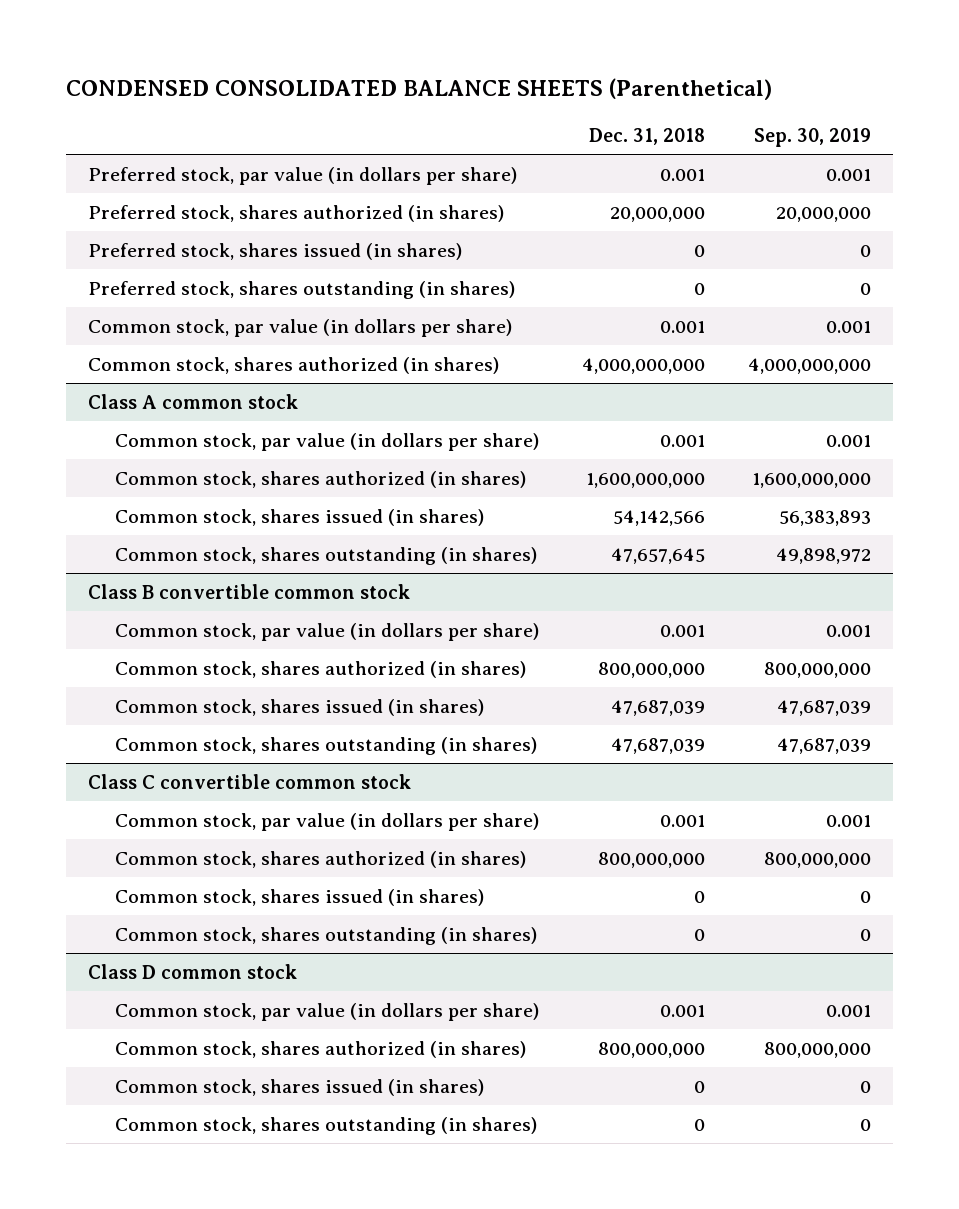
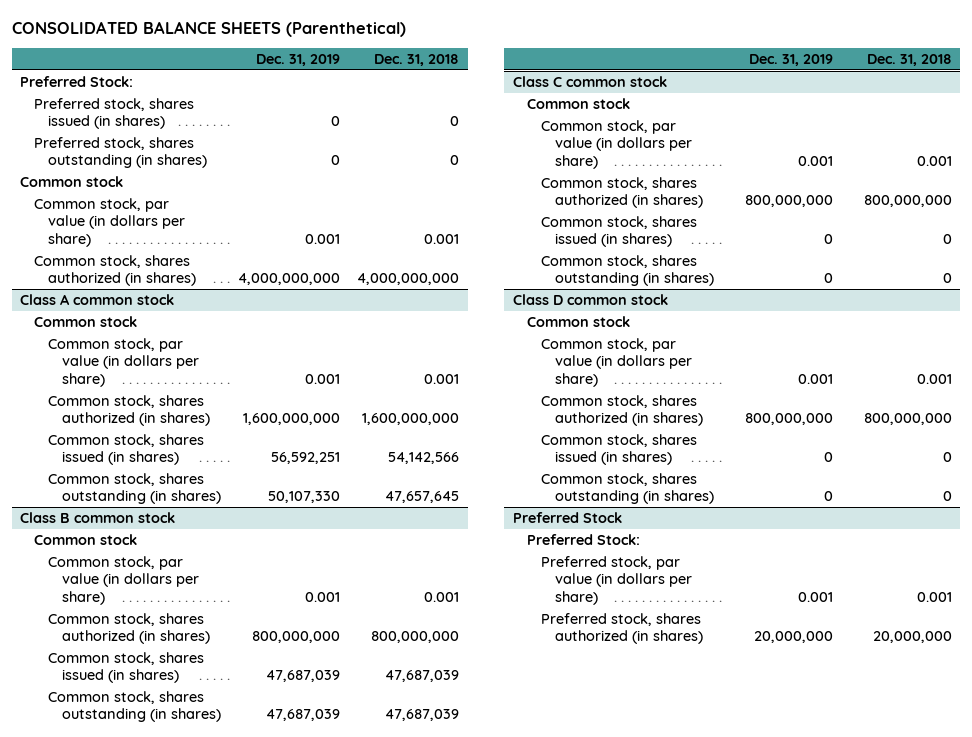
[65,78,772,101] CONDENSED CONSOLIDATED BALANCE SHEETS (Parenthetical) -> [11,20,406,37] CONSOLIDATED BALANCE SHEETS (Parenthetical)
[754,127,872,147] Sep. 30, 2019 -> none
none -> [256,54,341,67] Dec. 31, 2019
[87,166,517,185] Preferred stock, par value (in dollars per share) -> none
[87,204,504,222] Preferred stock, shares authorized (in shares) -> none
none -> [20,75,134,87] Preferred Stock:
none -> [20,175,124,187] Common stock
none -> [34,315,138,327] Common stock
[87,583,410,599] Class B convertible common stock -> [20,511,176,523] Class B common stock
none -> [34,533,138,545] Common stock
[87,773,411,789] Class C convertible common stock -> [512,75,667,87] Class C common stock
none -> [526,97,630,109] Common stock
none -> [526,315,630,327] Common stock
none -> [512,511,622,523] Preferred Stock
none -> [526,533,640,545] Preferred Stock:
none -> [540,555,692,605] Preferred stock, par value (in dollars per share)
none -> [540,612,703,645] Preferred stock, shares authorized (in shares)

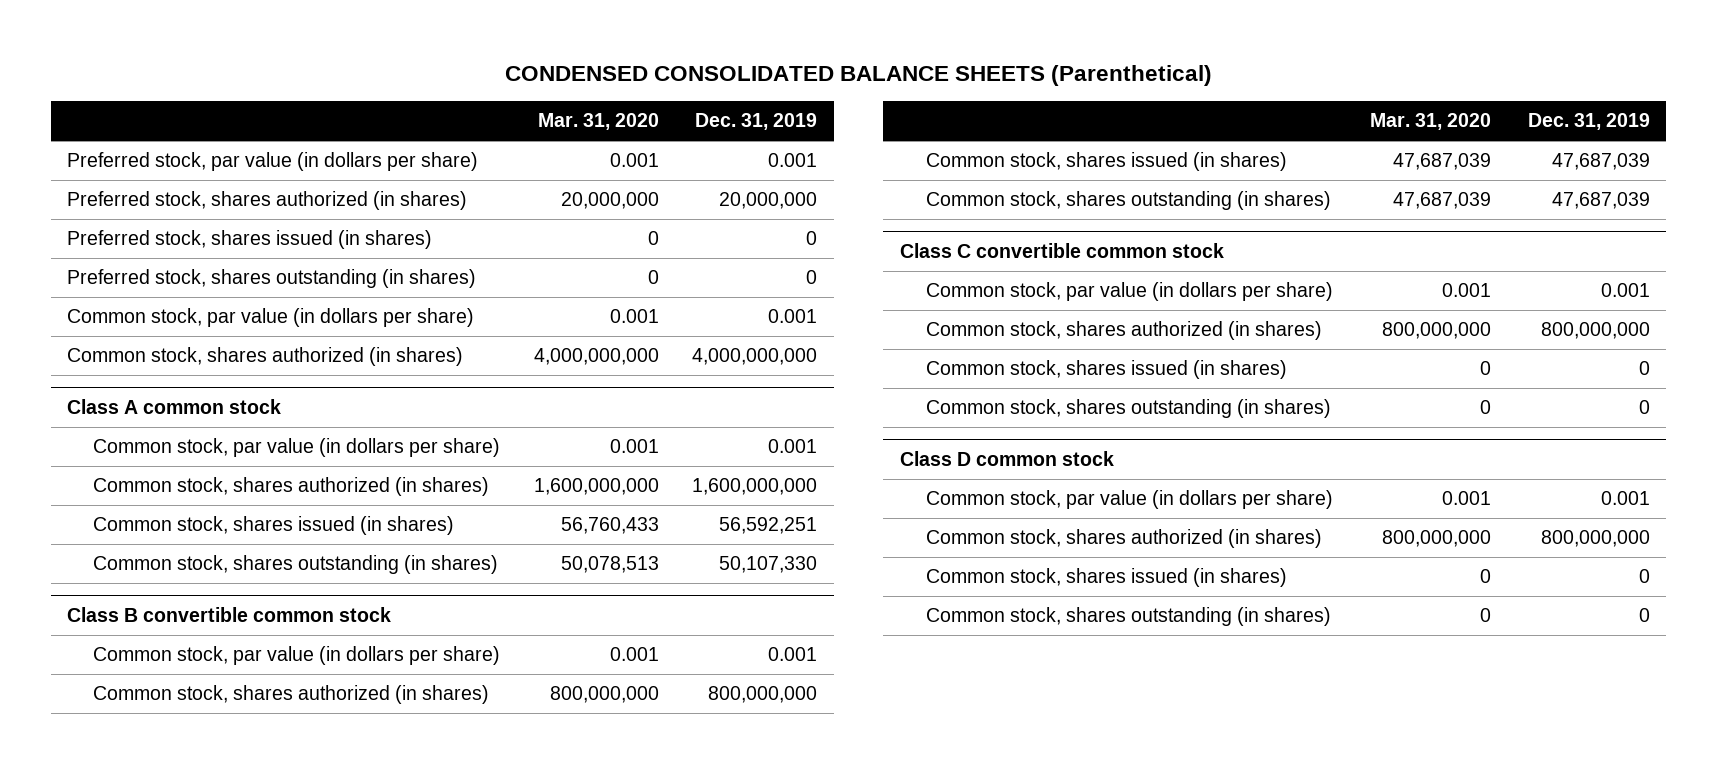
[11,20,406,37] CONSOLIDATED BALANCE SHEETS (Parenthetical) -> [504,65,1212,87] CONDENSED CONSOLIDATED BALANCE SHEETS (Parenthetical)
[374,54,460,67] Dec. 31, 2018 -> none
none -> [537,113,659,131] Mar. 31, 2020
[20,75,134,87] Preferred Stock: -> none
none -> [67,152,479,172] Preferred stock, par value (in dollars per share)
none -> [67,191,468,211] Preferred stock, shares authorized (in shares)
[20,175,124,187] Common stock -> none
[34,315,138,327] Common stock -> none
[34,533,138,545] Common stock -> none
[20,511,176,523] Class B common stock -> [67,606,392,622] Class B convertible common stock
[526,97,630,109] Common stock -> none
[512,75,667,87] Class C common stock -> [899,242,1224,258] Class C convertible common stock
[526,315,630,327] Common stock -> none
[512,511,622,523] Preferred Stock -> none
[526,533,640,545] Preferred Stock: -> none
[540,555,692,605] Preferred stock, par value (in dollars per share) -> none
[540,612,703,645] Preferred stock, shares authorized (in shares) -> none

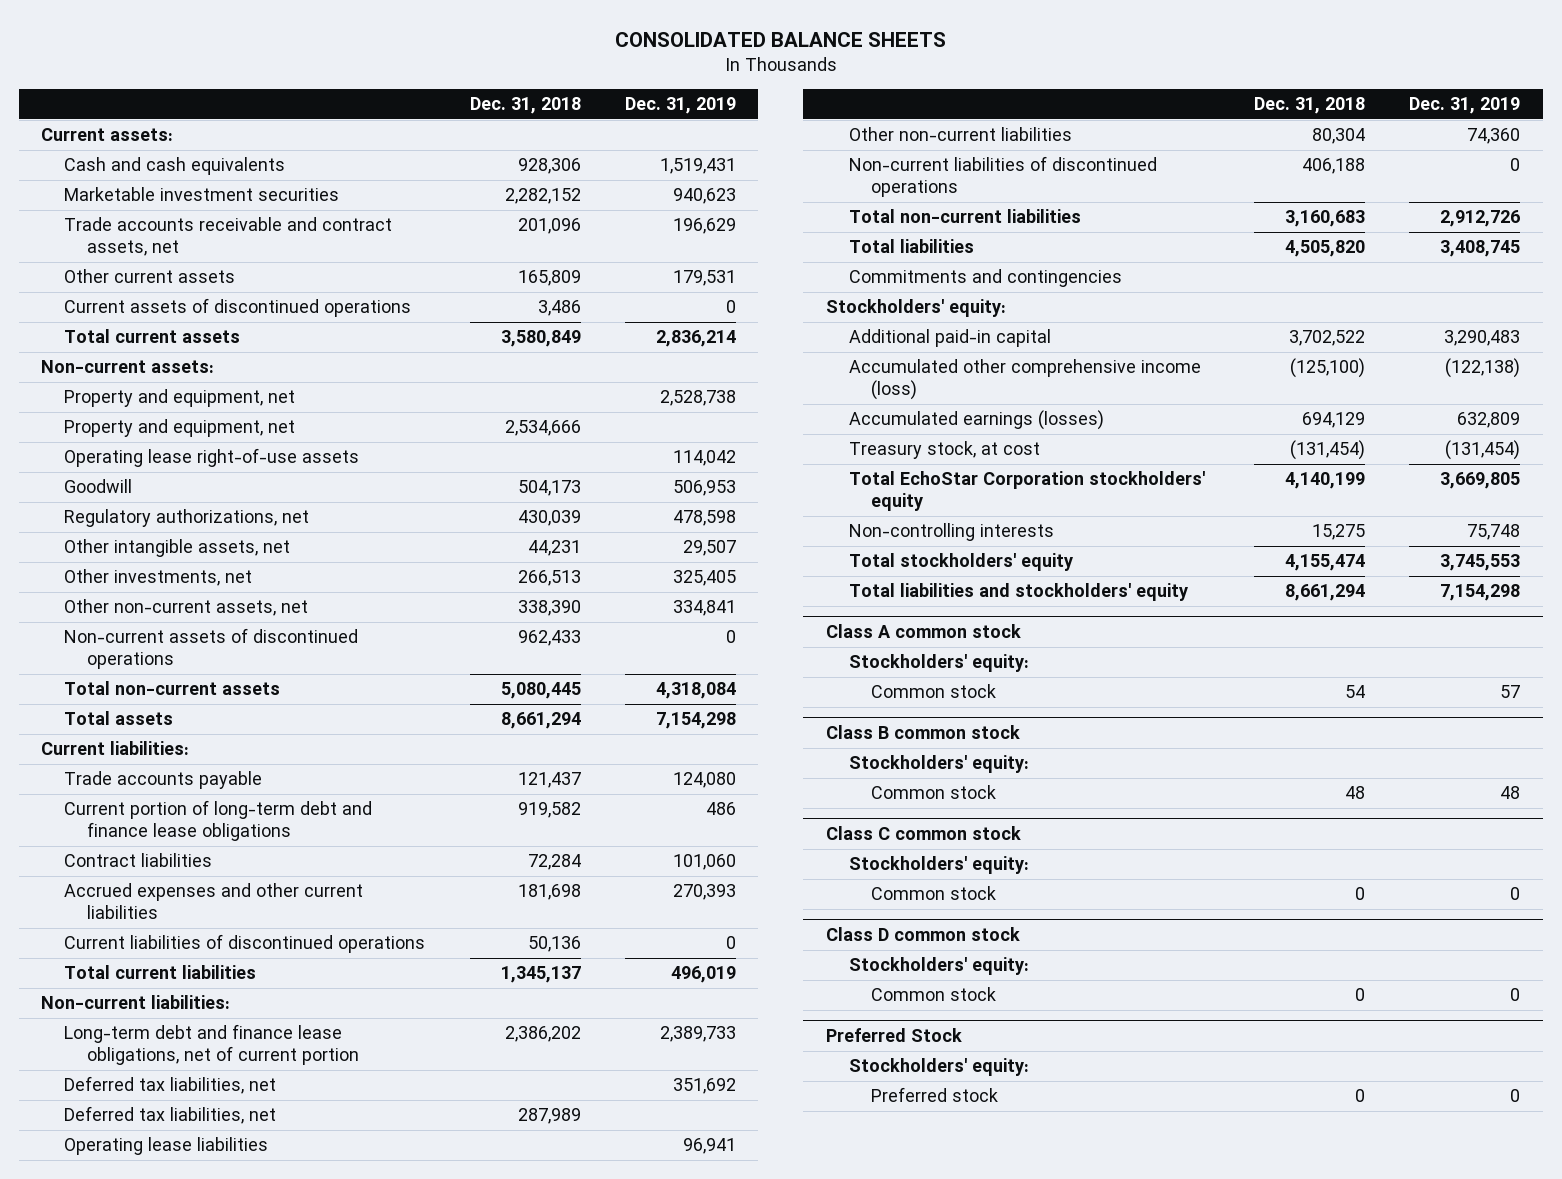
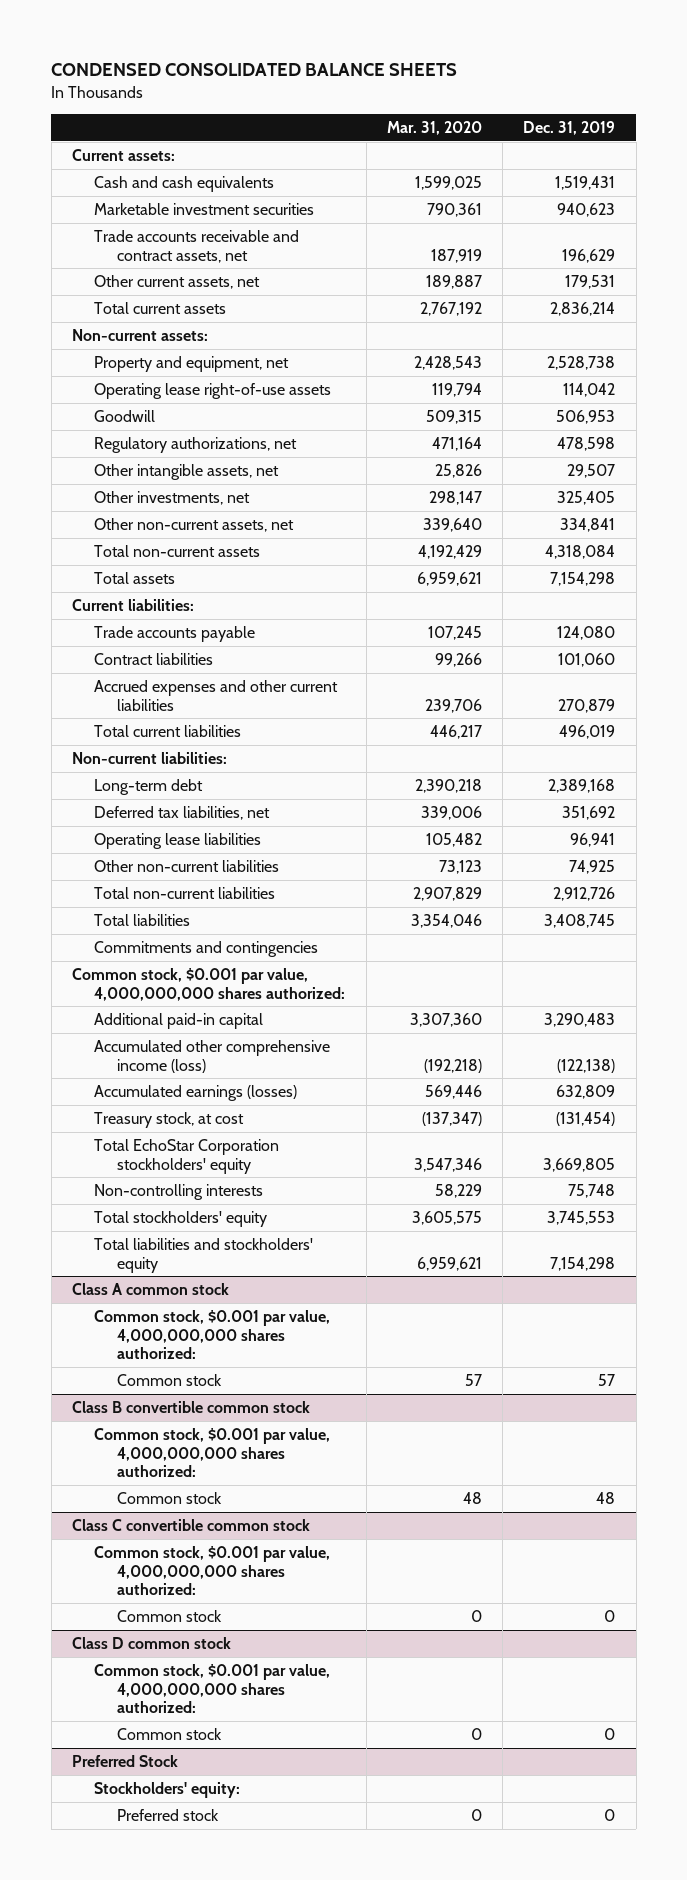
[614,31,946,47] CONSOLIDATED BALANCE SHEETS -> [51,63,458,77] CONDENSED CONSOLIDATED BALANCE SHEETS
[469,97,581,115] Dec. 31, 2018 -> none
none -> [386,120,482,135] Mar. 31, 2020
[64,298,412,318] Current assets of discontinued operations -> none
[64,269,236,284] Other current assets -> [94,275,261,290] Other current assets, net
[64,419,296,438] Property and equipment, net -> none
[64,628,359,670] Non-current assets of discontinued operations -> none
[64,800,373,842] Current portion of long-term debt and finance lease obligations -> none
[64,934,426,954] Current liabilities of discontinued operations -> none
[673,884,737,901] 270,393 -> [558,698,616,713] 270,879
[64,1024,360,1066] Long-term debt and finance lease obligations, net of current portion -> none
none -> [94,779,204,796] Long-term debt
[64,1106,277,1125] Deferred tax liabilities, net -> none
[848,156,1157,198] Non-current liabilities of discontinued operations -> none
[1467,128,1521,145] 74,360 -> [569,860,616,875] 74,925
[825,299,1006,318] Stockholders' equity: -> none
none -> [71,968,346,1001] Common stock, $0.001 par value, 4,000,000,000 shares authorized:
[848,654,1029,673] Stockholders' equity: -> none
none -> [94,1310,331,1360] Common stock, $0.001 par value, 4,000,000,000 shares authorized:
[848,755,1029,774] Stockholders' equity: -> none
[825,725,1020,740] Class B common stock -> [71,1401,310,1414] Class B convertible common stock
none -> [94,1428,331,1478] Common stock, $0.001 par value, 4,000,000,000 shares authorized:
[848,856,1029,875] Stockholders' equity: -> none
[825,826,1021,841] Class C common stock -> [71,1519,310,1532] Class C convertible common stock
none -> [94,1546,331,1596] Common stock, $0.001 par value, 4,000,000,000 shares authorized:
[848,957,1029,976] Stockholders' equity: -> none
none -> [94,1664,331,1714] Common stock, $0.001 par value, 4,000,000,000 shares authorized:

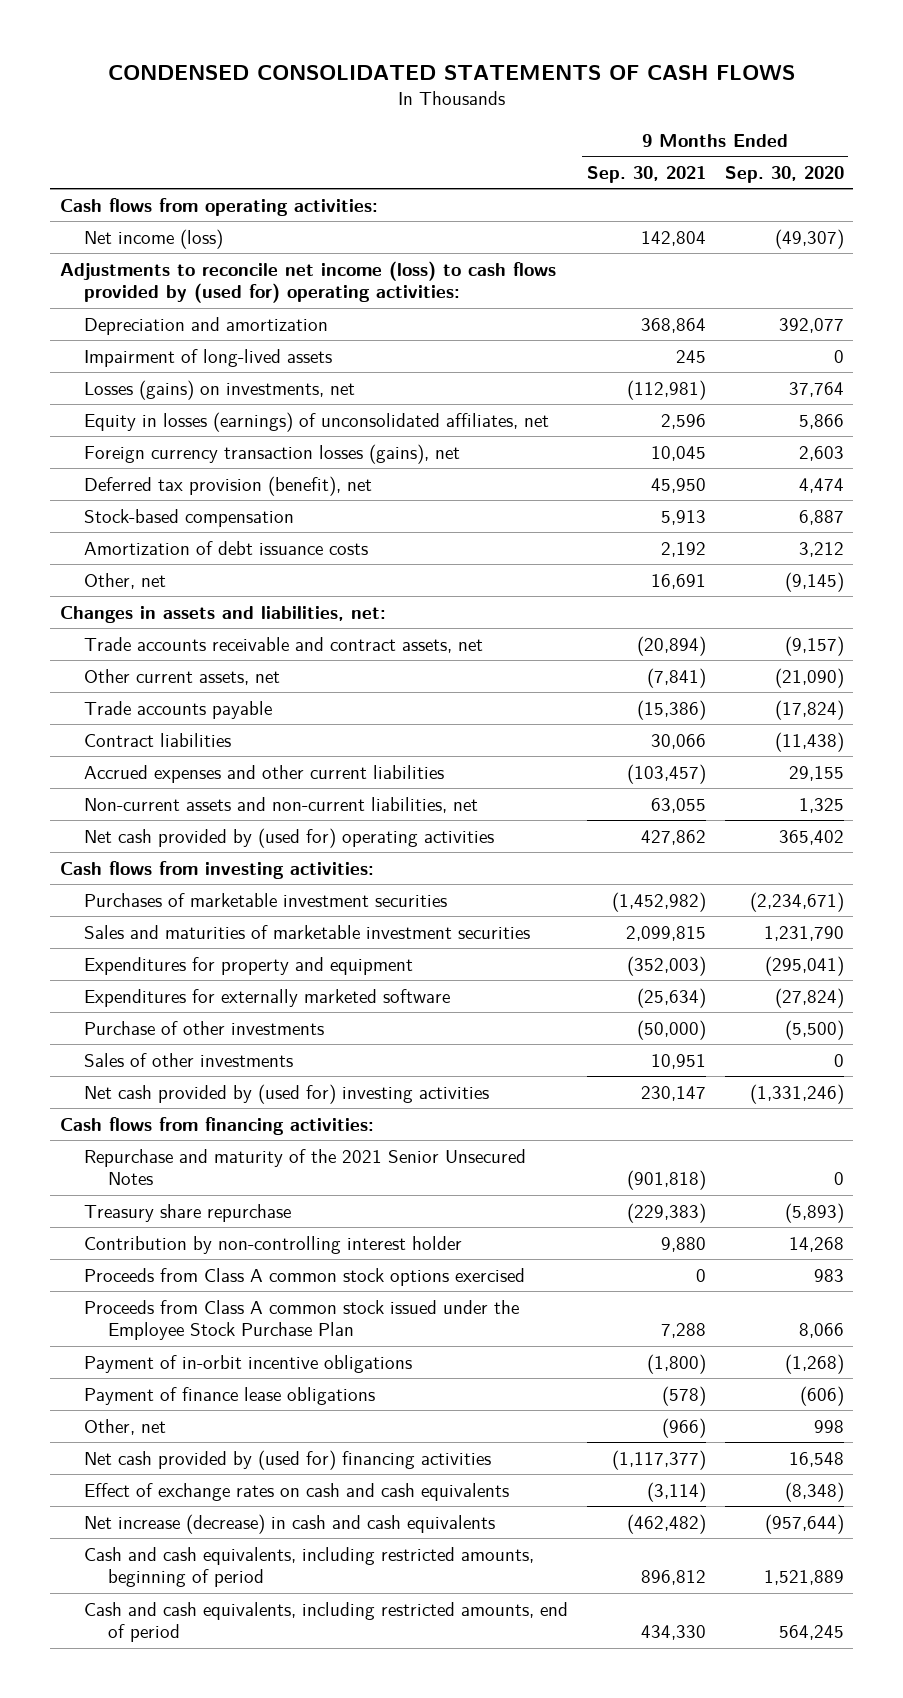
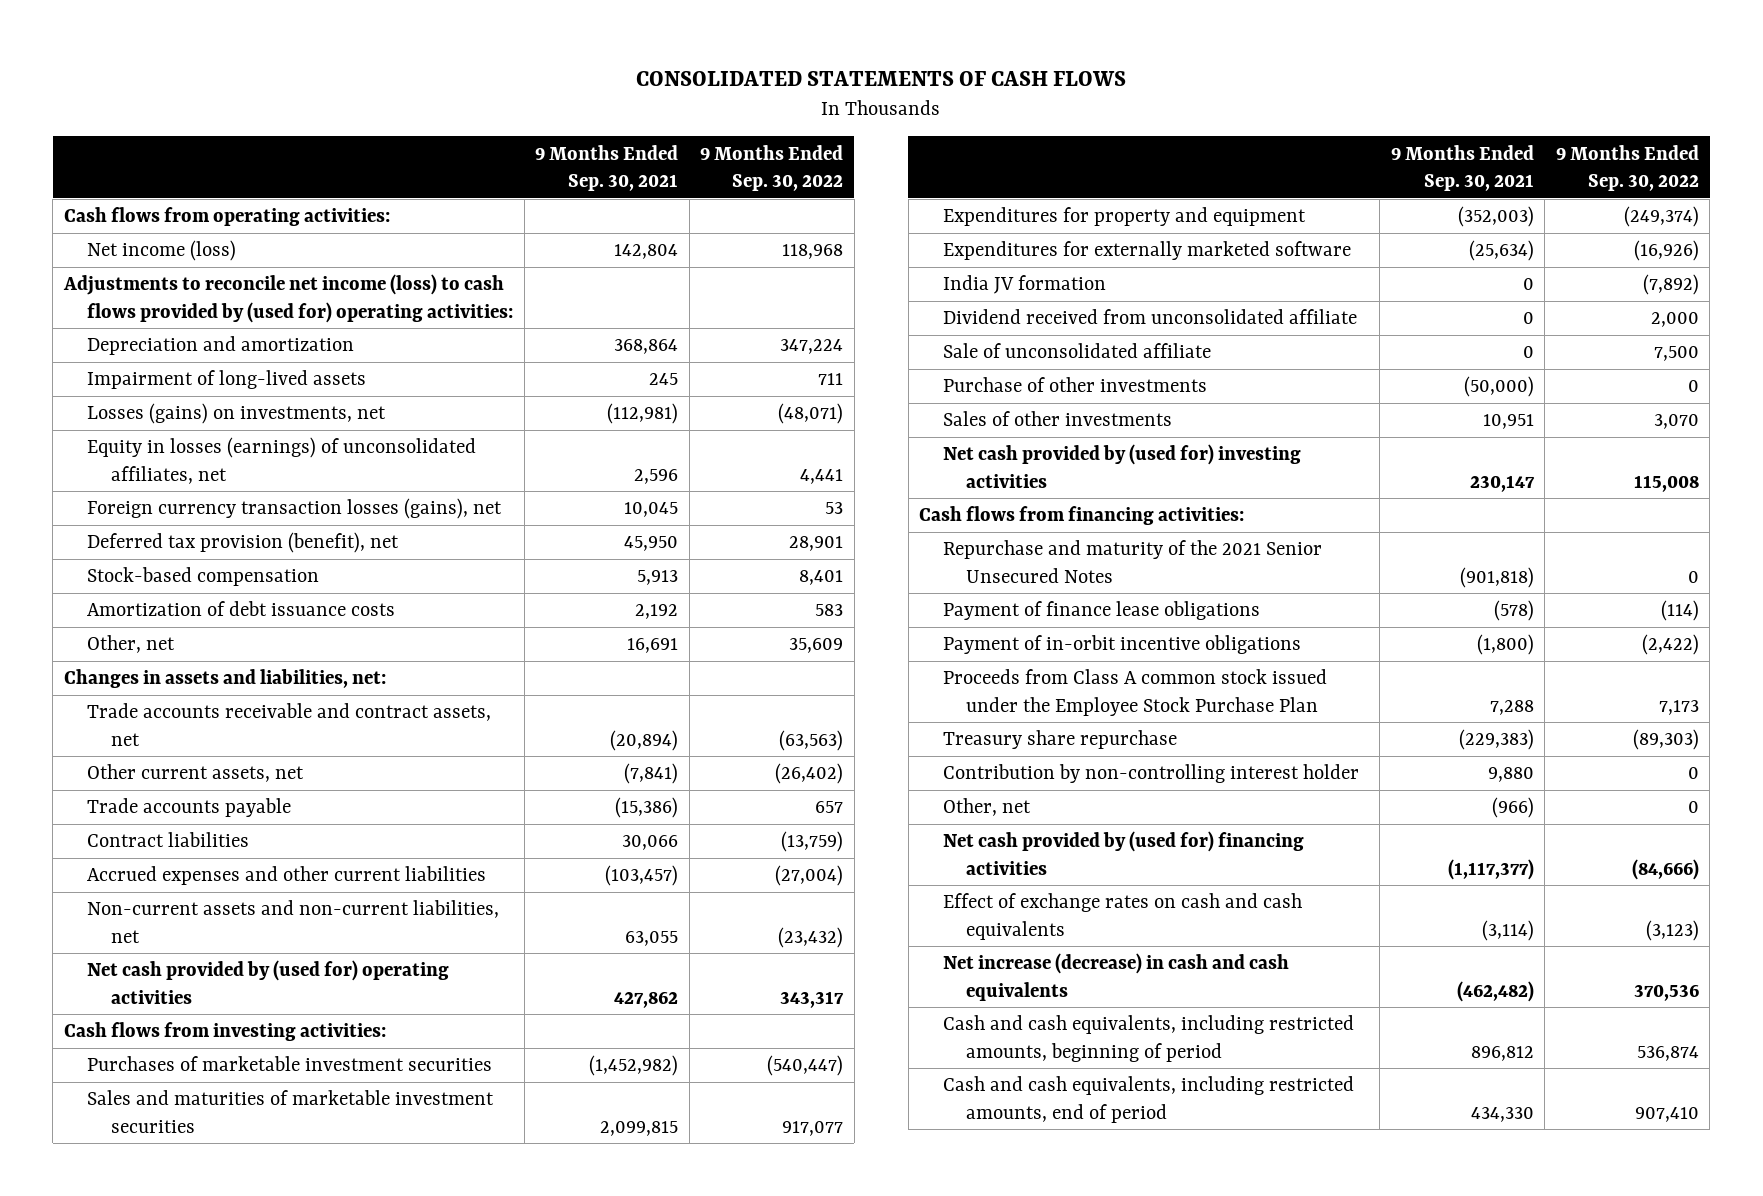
[107,64,795,80] CONDENSED CONSOLIDATED STATEMENTS OF CASH FLOWS -> [636,70,1127,86] CONSOLIDATED STATEMENTS OF CASH FLOWS
[724,165,844,183] Sep. 30, 2020 -> none
none -> [700,144,844,192] 9 Months Ended Sep. 30, 2022
none -> [942,275,1106,295] India JV formation
none -> [942,309,1357,325] Dividend received from unconsolidated affiliate
none -> [942,343,1211,359] Sale of unconsolidated affiliate
[83,1386,375,1405] Payment of finance lease obligations -> [942,601,1260,621] Payment of finance lease obligations
[83,1354,412,1373] Payment of in-orbit incentive obligations -> [942,635,1301,655] Payment of in-orbit incentive obligations
[83,1299,519,1341] Proceeds from Class A common stock issued under the Employee Stock Purchase Plan -> [942,669,1327,716] Proceeds from Class A common stock issued under the Employee Stock Purchase Plan
[83,1267,525,1286] Proceeds from Class A common stock options exercised -> none

